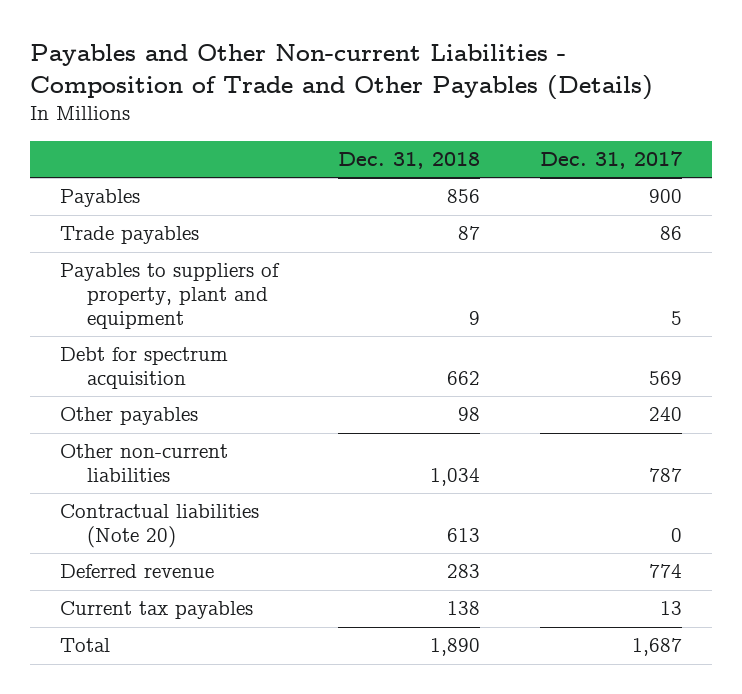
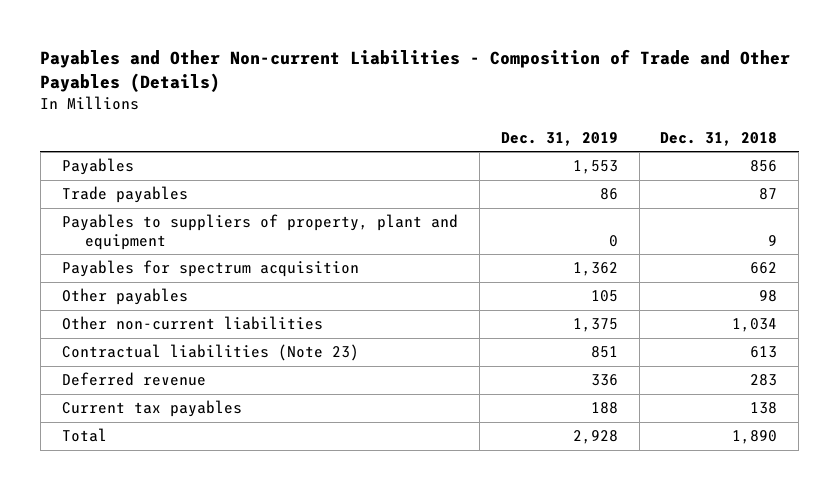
[540,151,683,170] Dec. 31, 2017 -> none
none -> [500,131,618,146] Dec. 31, 2019
[59,347,228,389] Debt for spectrum acquisition -> [61,260,359,278] Payables for spectrum acquisition
[59,504,259,548] Contractual liabilities (Note 20) -> [61,344,359,362] Contractual liabilities (Note 23)

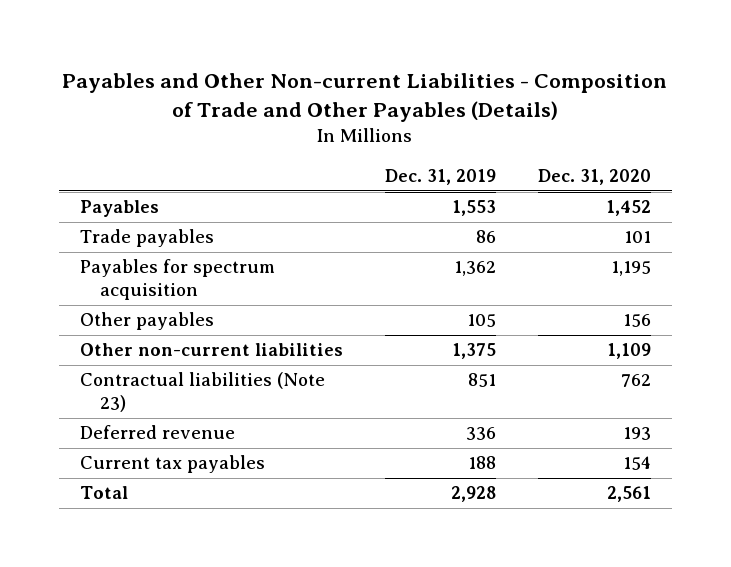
[660,131,778,146] Dec. 31, 2018 -> none
none -> [537,169,651,186] Dec. 31, 2020
[61,214,458,251] Payables to suppliers of property, plant and equipment -> none

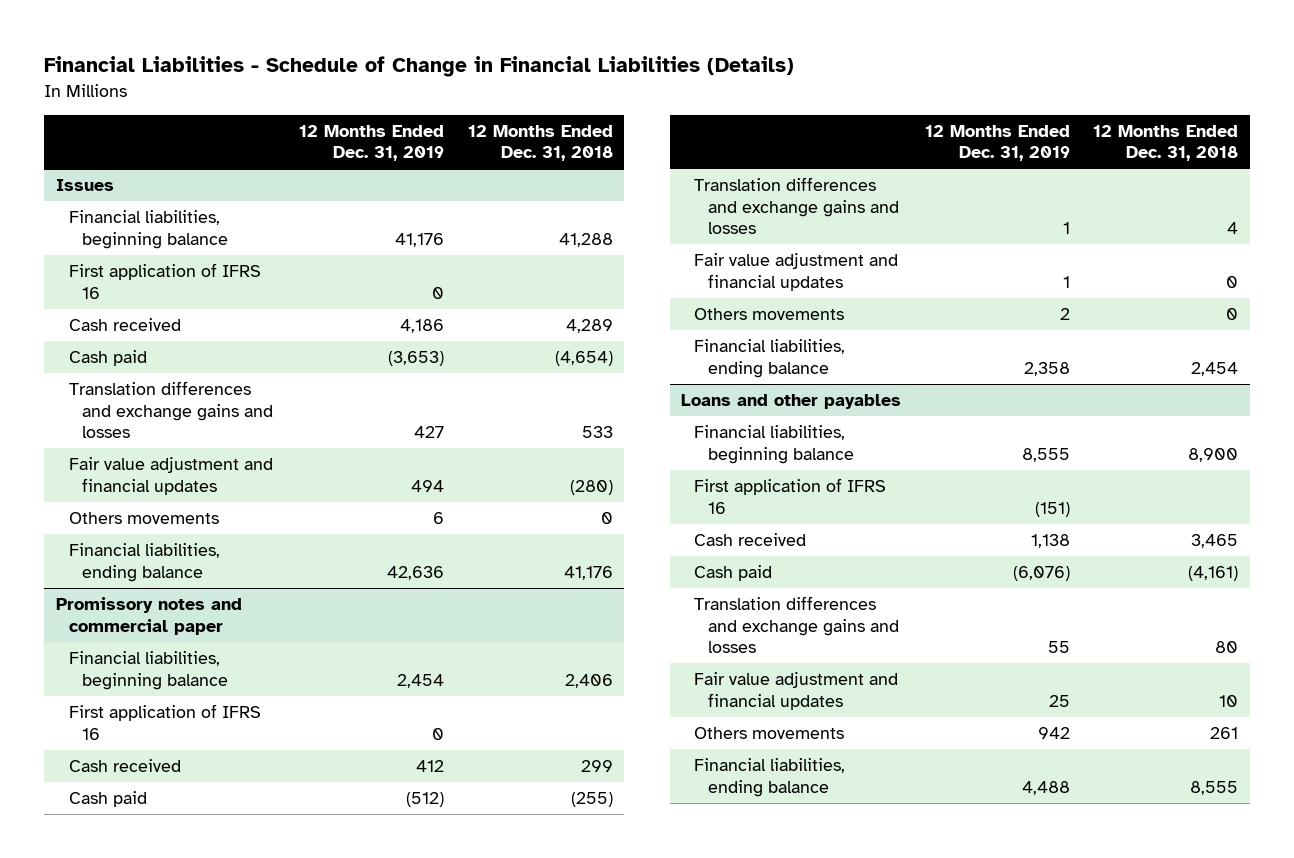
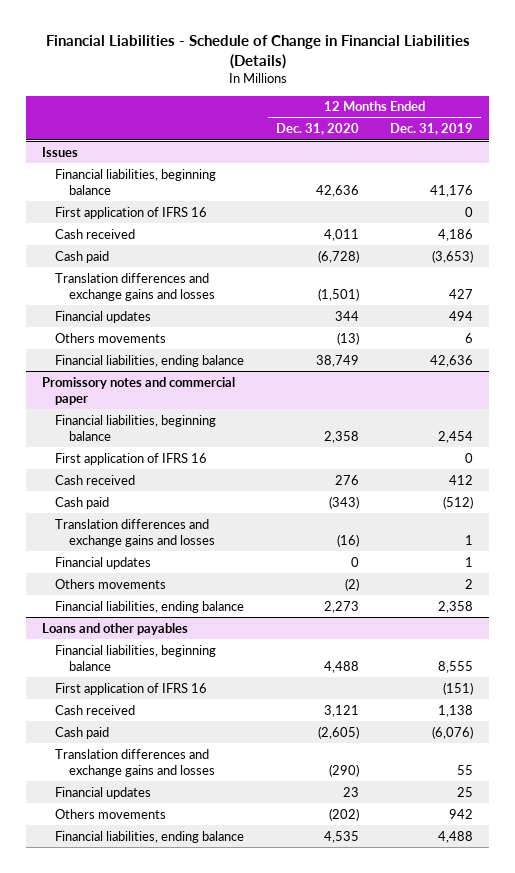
[467,124,613,162] 12 Months Ended Dec. 31, 2018 -> none
none -> [275,123,359,136] Dec. 31, 2020
[69,457,274,495] Fair value adjustment and financial updates -> [55,310,152,323] Financial updates
[694,253,899,291] Fair value adjustment and financial updates -> [55,556,152,569] Financial updates
[694,672,899,710] Fair value adjustment and financial updates -> [55,786,152,799] Financial updates

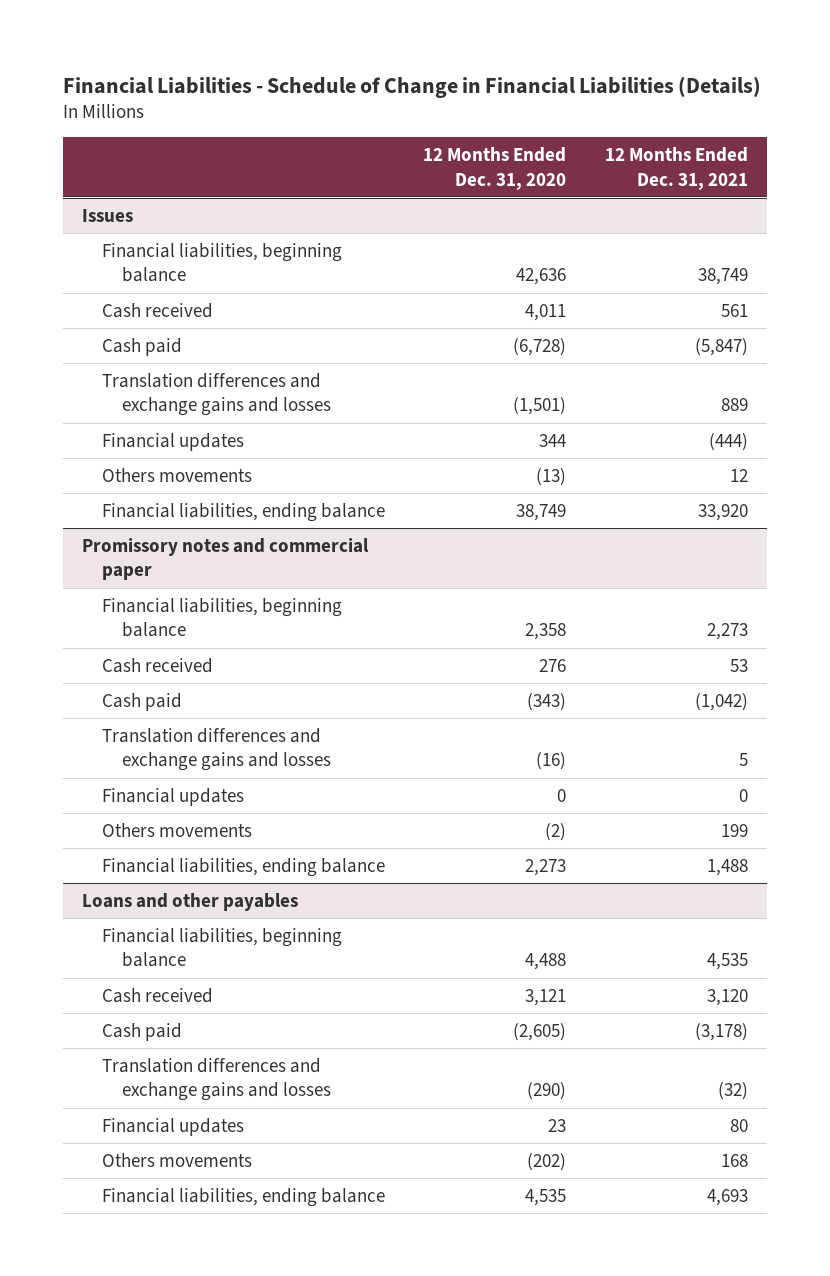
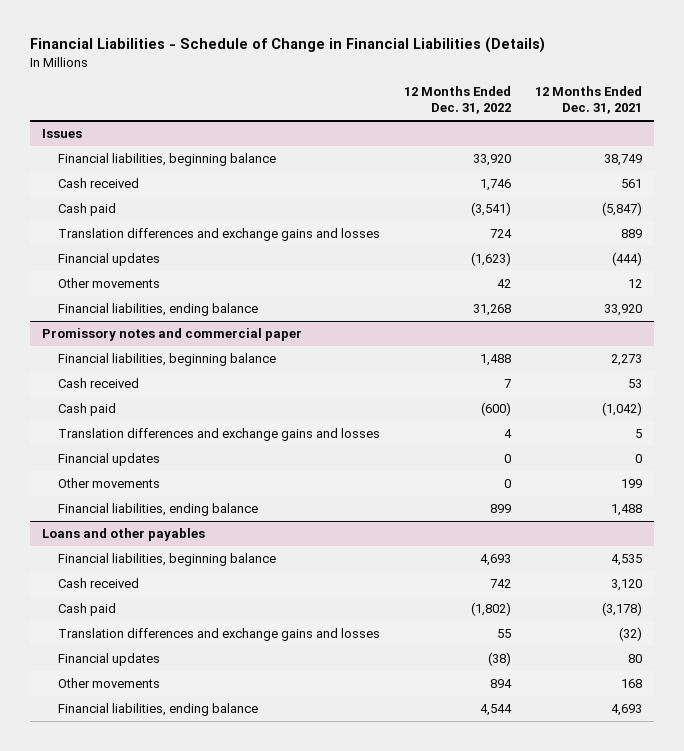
[423,147,567,190] 12 Months Ended Dec. 31, 2020 -> none
none -> [403,86,511,115] 12 Months Ended Dec. 31, 2022
[101,467,252,482] Others movements -> [57,278,160,289] Other movements
[101,822,252,837] Others movements -> [57,478,160,489] Other movements
[101,1152,252,1167] Others movements -> [57,678,160,689] Other movements

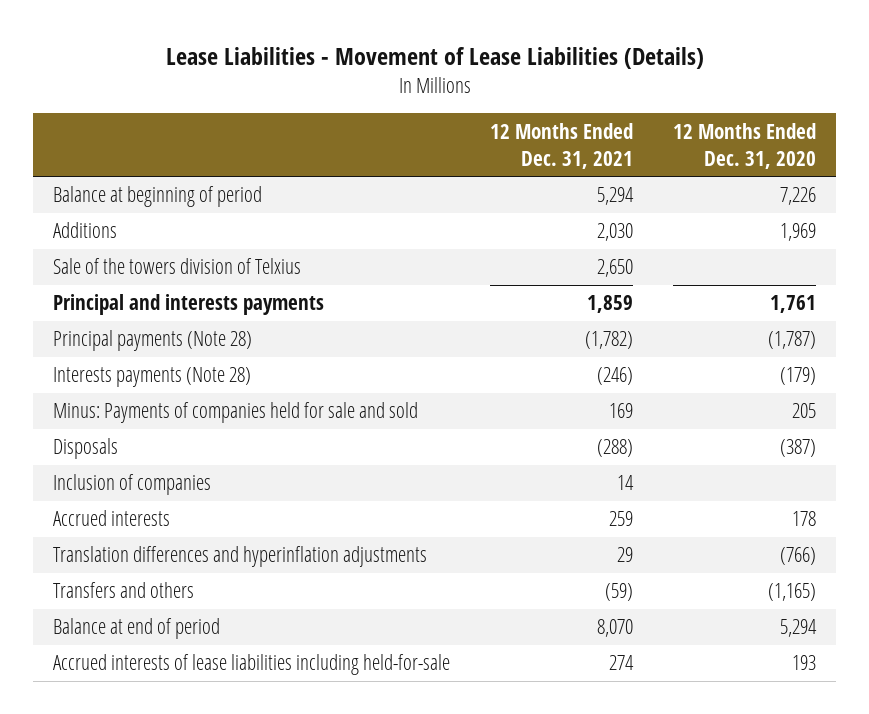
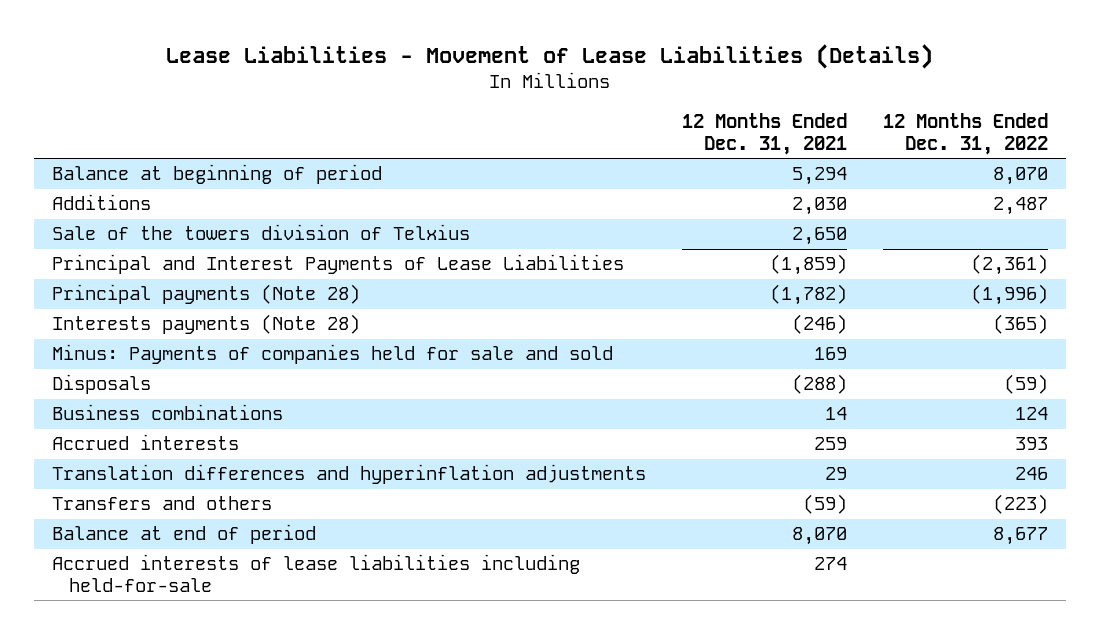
[673,122,817,169] 12 Months Ended Dec. 31, 2020 -> none
none -> [883,113,1049,156] 12 Months Ended Dec. 31, 2022
[52,294,324,316] Principal and interests payments -> [52,254,625,275] Principal and Interest Payments of Lease Liabilities
[587,295,634,314] 1,859 -> [770,254,848,276] (1,859)
[52,474,211,496] Inclusion of companies -> [52,404,284,421] Business combinations

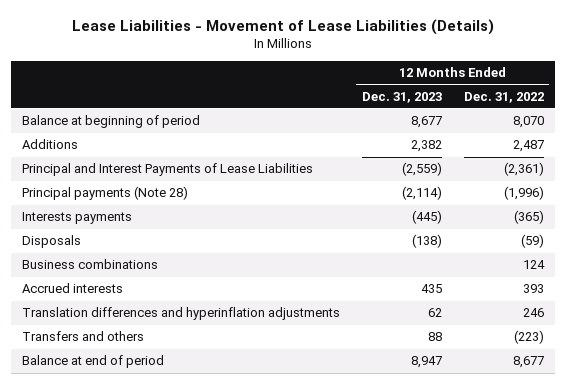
[682,113,848,156] 12 Months Ended Dec. 31, 2021 -> none
none -> [361,91,442,103] Dec. 31, 2023
[52,224,471,241] Sale of the towers division of Telxius -> none
[52,344,614,365] Minus: Payments of companies held for sale and sold -> none
[52,314,361,335] Interests payments (Note 28) -> [21,212,132,225] Interests payments
[52,554,581,593] Accrued interests of lease liabilities including held-for-sale -> none

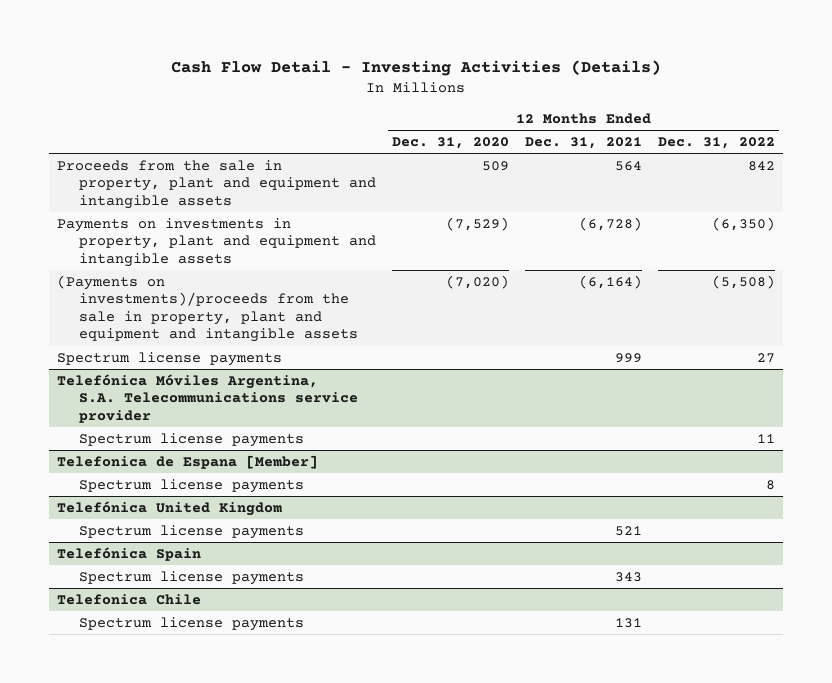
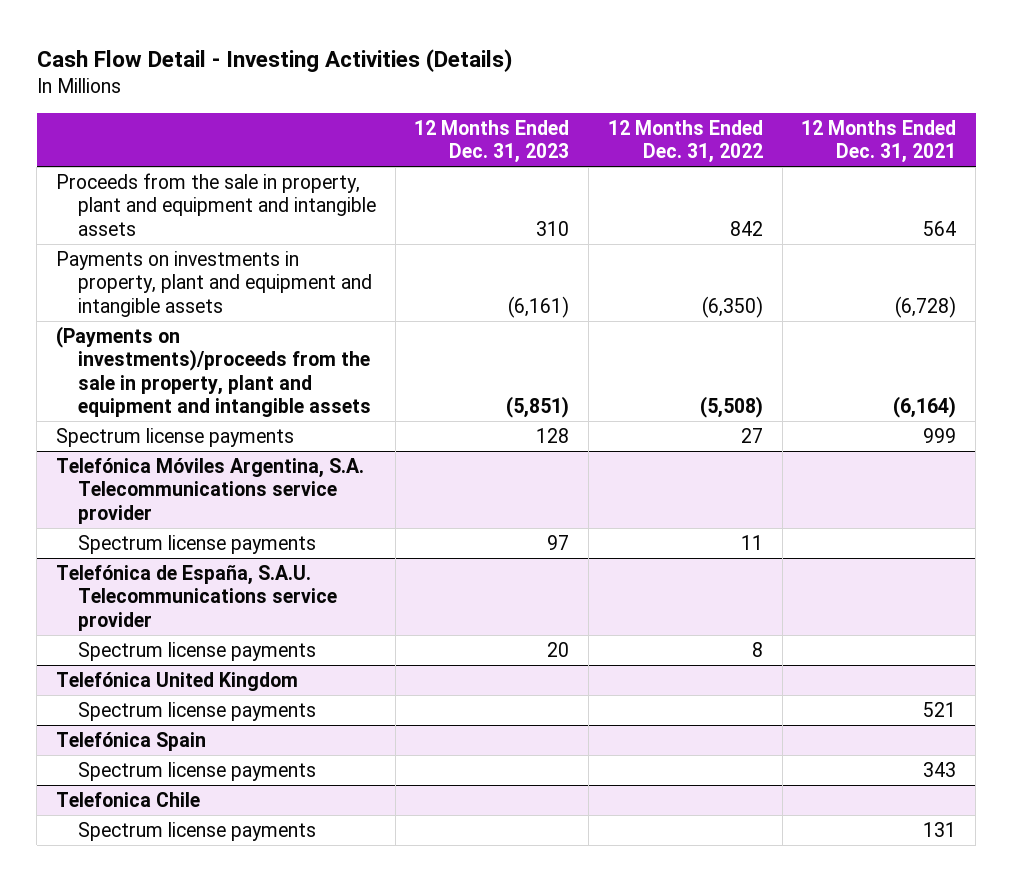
[391,137,509,150] Dec. 31, 2020 -> none
none -> [414,119,570,164] 12 Months Ended Dec. 31, 2023
[57,454,319,469] Telefonica de Espana [Member] -> [56,564,337,631] Telefónica de España, S.A.U. Telecommunications service provider

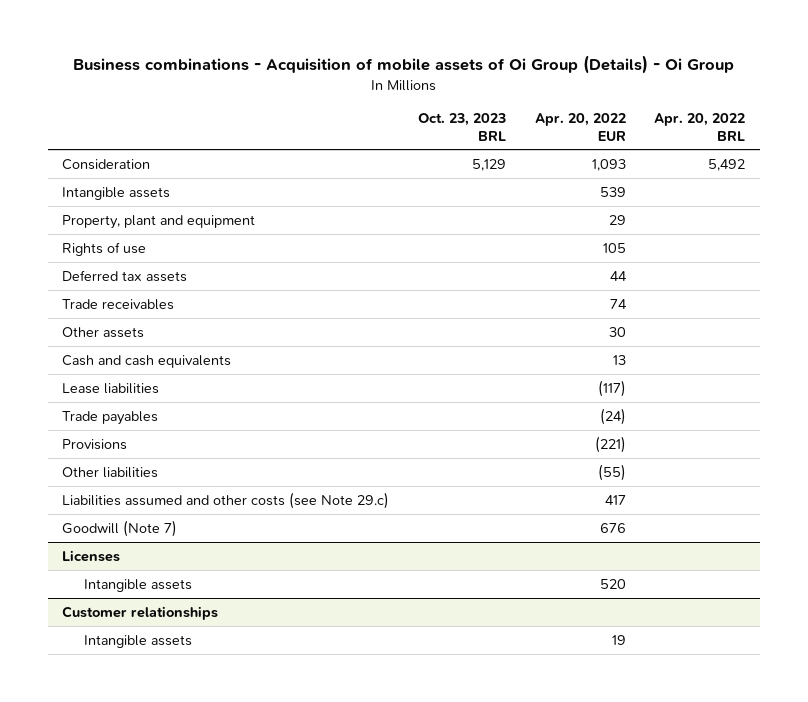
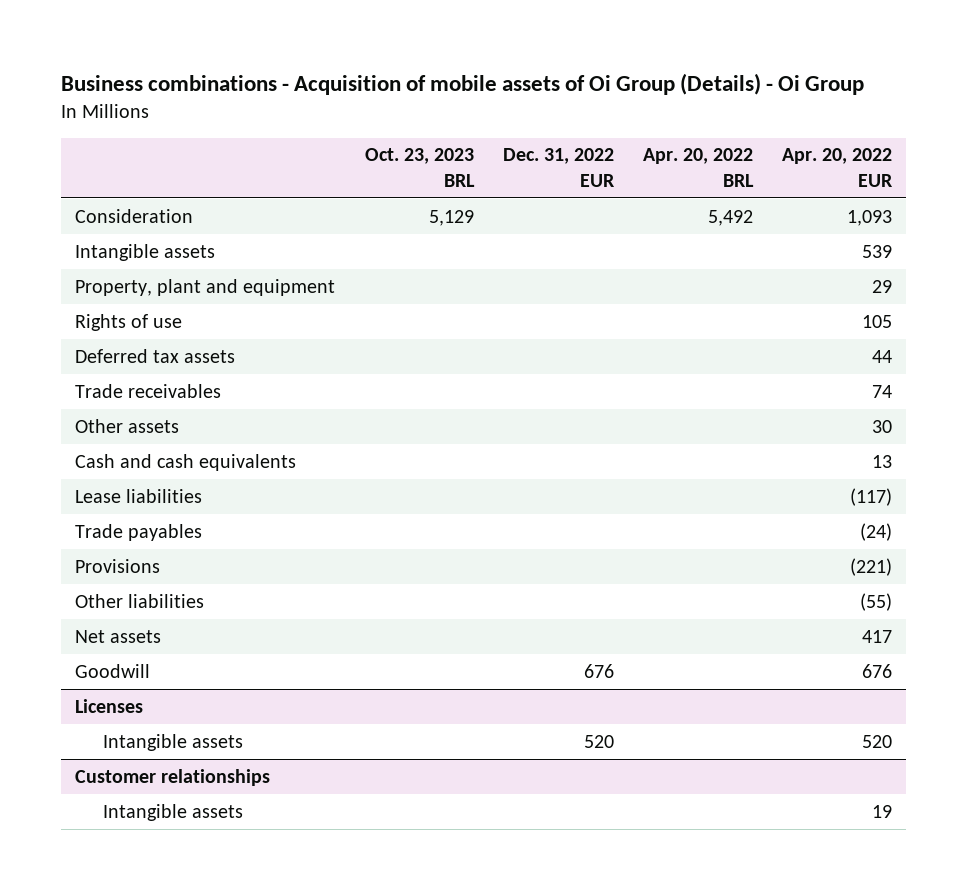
none -> [502,148,615,187] Dec. 31, 2022 EUR
[62,491,390,509] Liabilities assumed and other costs (see Note 29.c) -> [75,629,162,643] Net assets
[62,519,178,537] Goodwill (Note 7) -> [75,663,151,678] Goodwill

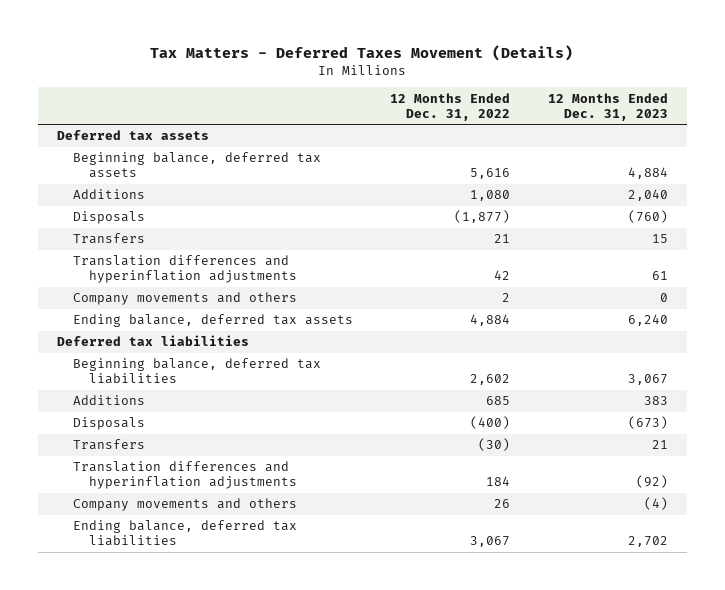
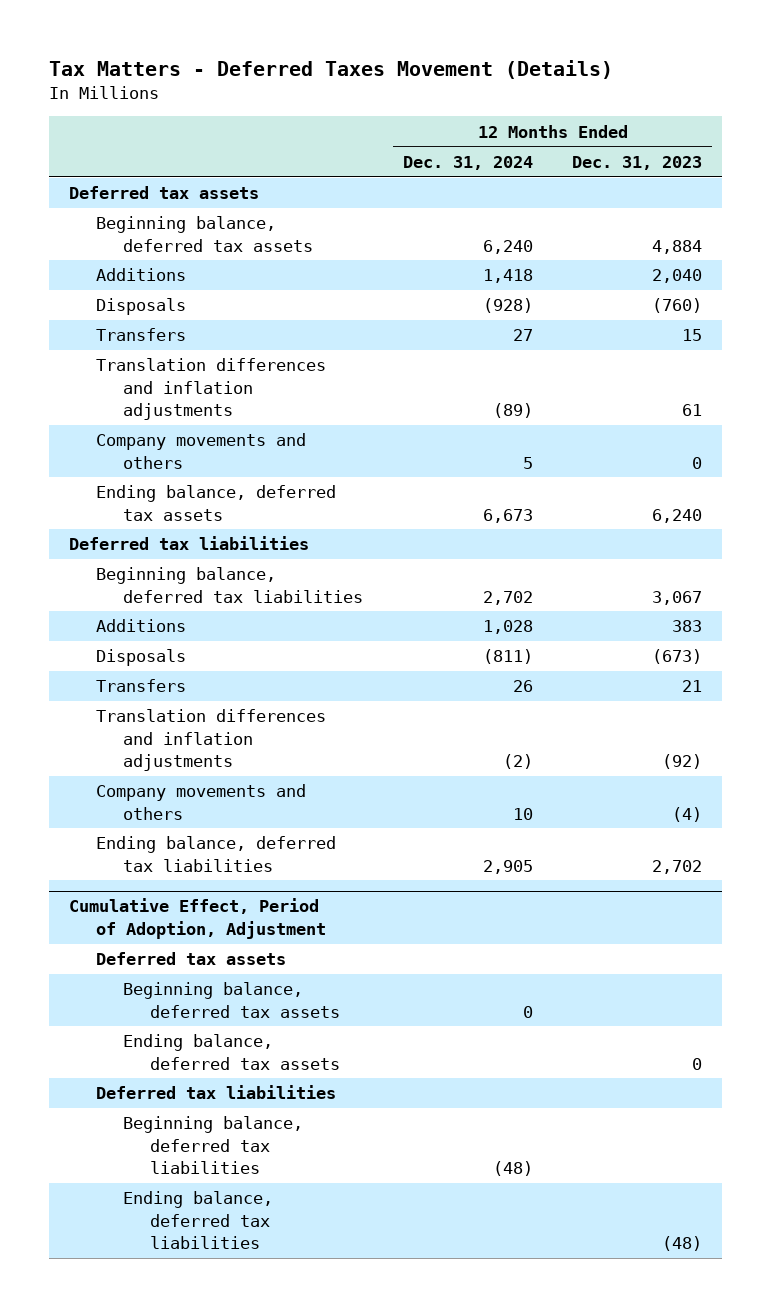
[390,92,511,121] 12 Months Ended Dec. 31, 2022 -> none
none -> [402,155,533,170] Dec. 31, 2024
[72,255,297,284] Translation differences and hyperinflation adjustments -> [95,358,326,420] Translation differences and inflation adjustments
[72,461,297,490] Translation differences and hyperinflation adjustments -> [95,709,326,771] Translation differences and inflation adjustments
none -> [68,898,326,939] Cumulative Effect, Period of Adoption, Adjustment
none -> [95,952,286,966] Deferred tax assets
none -> [122,982,340,1018] Beginning balance, deferred tax assets
none -> [122,1034,340,1070] Ending balance, deferred tax assets
none -> [95,1085,336,1100] Deferred tax liabilities
none -> [122,1116,303,1174] Beginning balance, deferred tax liabilities
none -> [122,1191,273,1249] Ending balance, deferred tax liabilities

